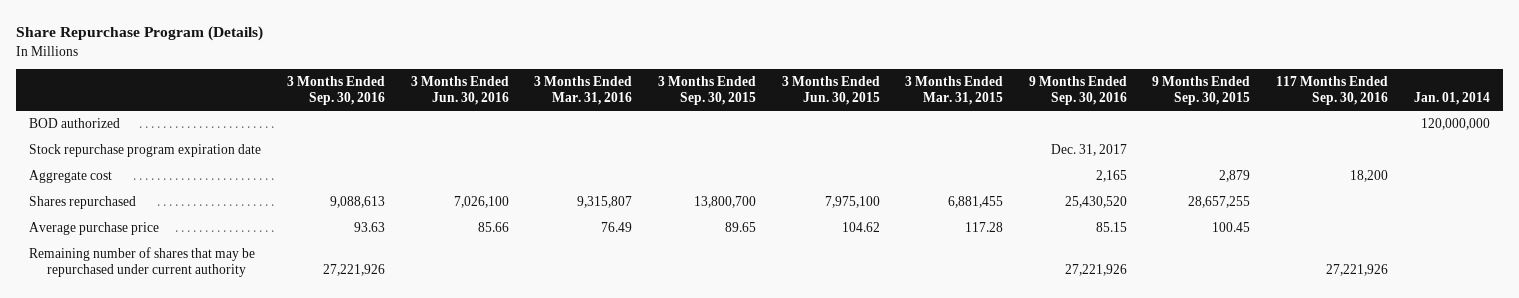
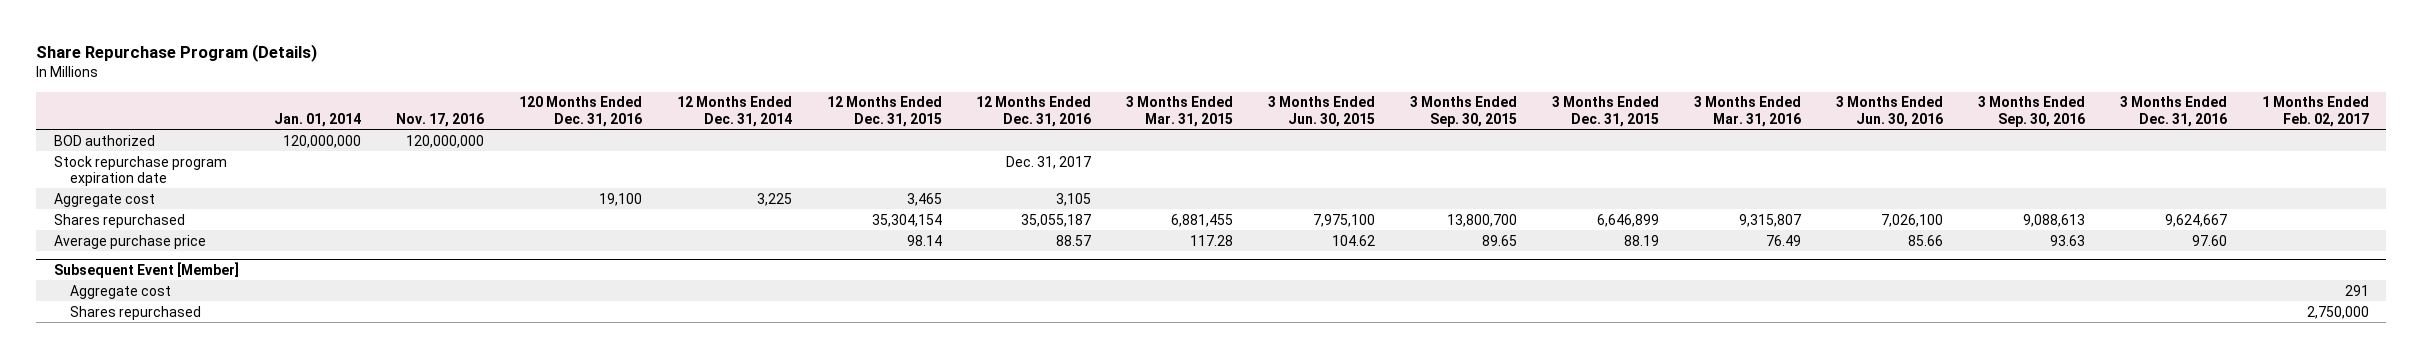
[1028,76,1127,105] 9 Months Ended Sep. 30, 2016 -> none
[1152,76,1251,105] 9 Months Ended Sep. 30, 2015 -> none
[1276,76,1389,105] 117 Months Ended Sep. 30, 2016 -> none
none -> [395,112,484,127] Nov. 17, 2016
none -> [518,96,642,127] 120 Months Ended Dec. 31, 2016
none -> [676,96,792,127] 12 Months Ended Dec. 31, 2014
none -> [826,96,942,127] 12 Months Ended Dec. 31, 2015
none -> [976,96,1092,127] 12 Months Ended Dec. 31, 2016
none -> [1552,96,1660,127] 3 Months Ended Dec. 31, 2015
none -> [2120,96,2228,127] 3 Months Ended Dec. 31, 2016
none -> [2261,96,2369,127] 1 Months Ended Feb. 02, 2017
[29,247,256,277] Remaining number of shares that may be repurchased under current authority -> none
none -> [53,261,239,278] Subsequent Event [Member]
none -> [70,284,172,299] Aggregate cost
none -> [70,305,202,320] Shares repurchased

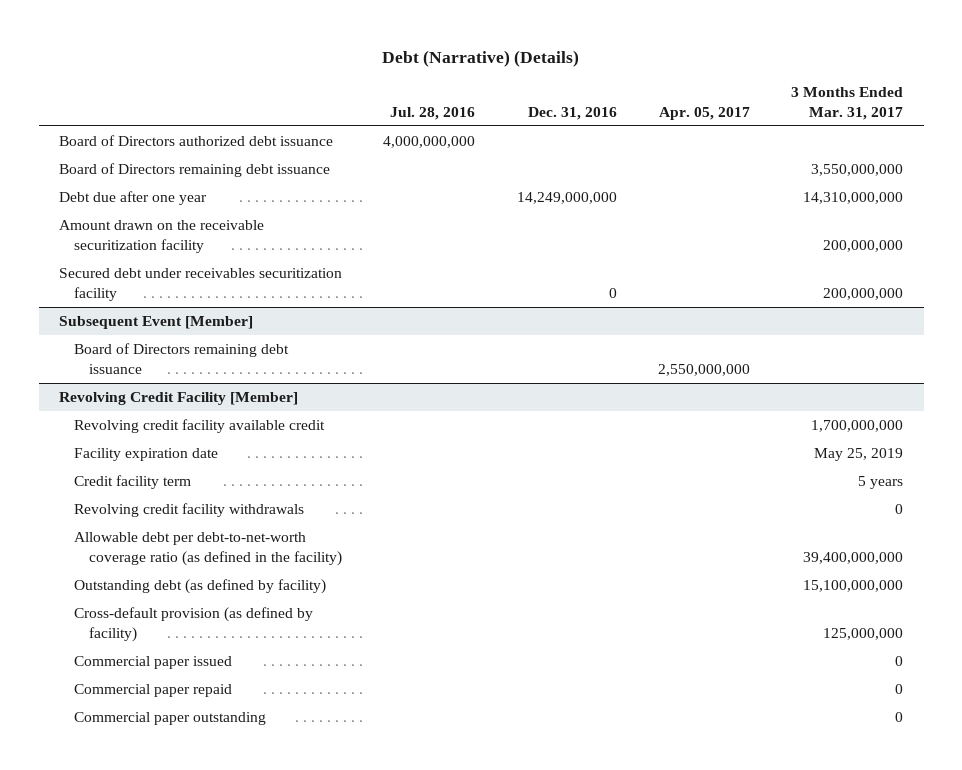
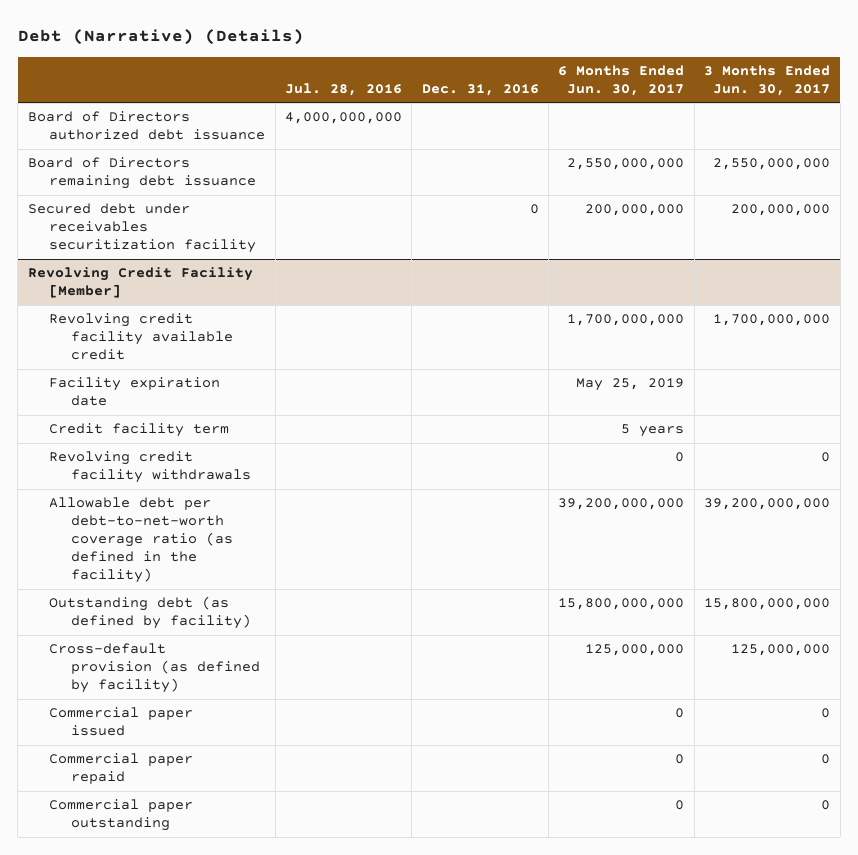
[658,106,750,120] Apr. 05, 2017 -> none
[791,86,904,120] 3 Months Ended Mar. 31, 2017 -> none
none -> [558,64,685,96] 6 Months Ended Jun. 30, 2017
none -> [704,64,831,96] 3 Months Ended Jun. 30, 2017
[59,190,208,205] Debt due after one year -> none
[59,219,265,253] Amount drawn on the receivable securitization facility -> none
[59,315,254,329] Subsequent Event [Member] -> none
[74,342,290,374] Board of Directors remaining debt issuance -> none

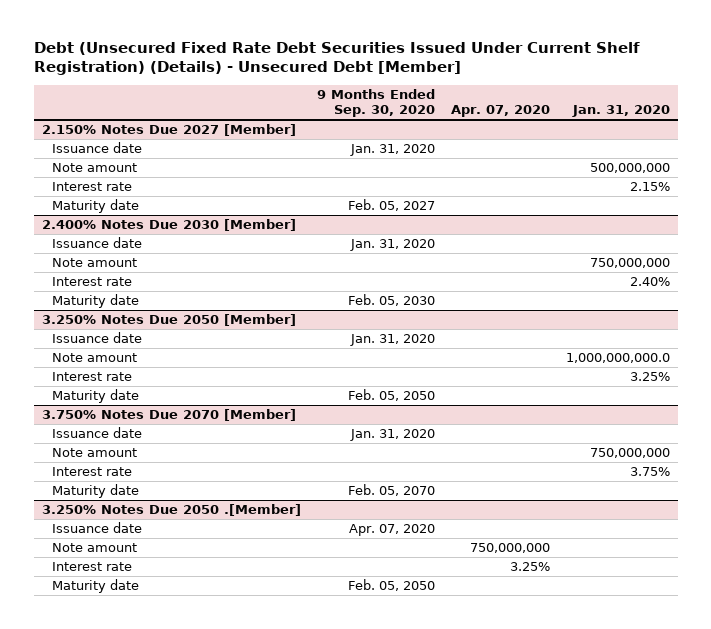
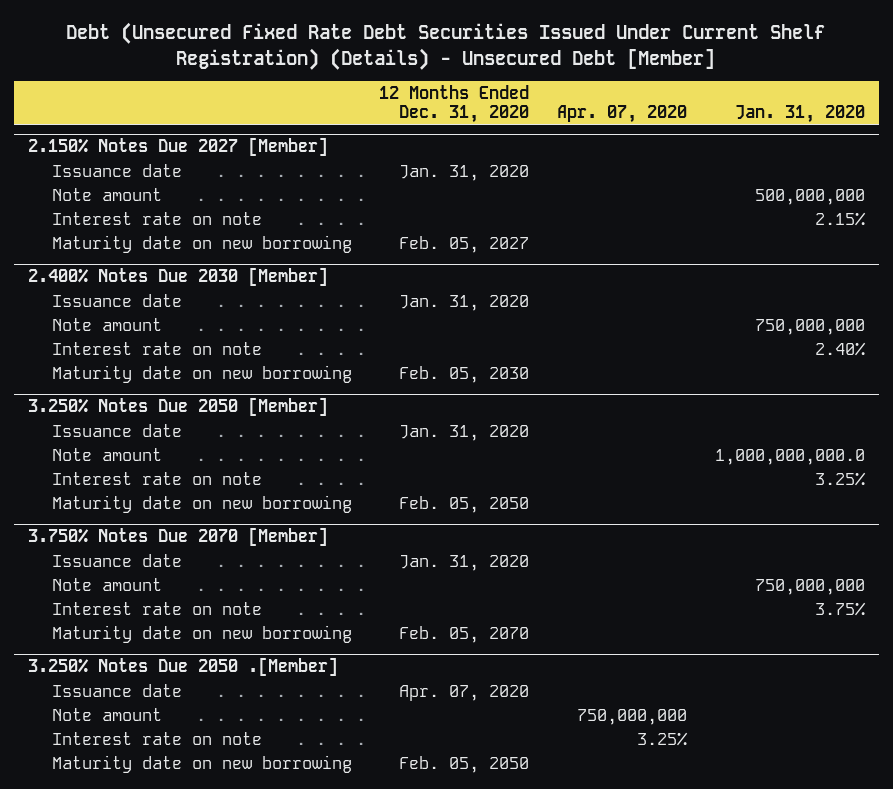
[316,89,435,118] 9 Months Ended Sep. 30, 2020 -> none
none -> [379,84,530,124] 12 Months Ended Dec. 31, 2020
[51,182,132,192] Interest rate -> [51,211,262,225] Interest rate on note
[51,199,139,214] Maturity date -> [51,234,352,253] Maturity date on new borrowing
[51,277,132,287] Interest rate -> [51,341,262,355] Interest rate on note
[51,294,139,309] Maturity date -> [51,364,352,383] Maturity date on new borrowing
[51,372,132,382] Interest rate -> [51,471,262,485] Interest rate on note
[51,389,139,404] Maturity date -> [51,494,352,513] Maturity date on new borrowing
[51,467,132,477] Interest rate -> [51,601,262,615] Interest rate on note
[51,484,139,499] Maturity date -> [51,624,352,643] Maturity date on new borrowing
[51,562,132,572] Interest rate -> [51,731,262,745] Interest rate on note
[51,579,139,594] Maturity date -> [51,754,352,773] Maturity date on new borrowing

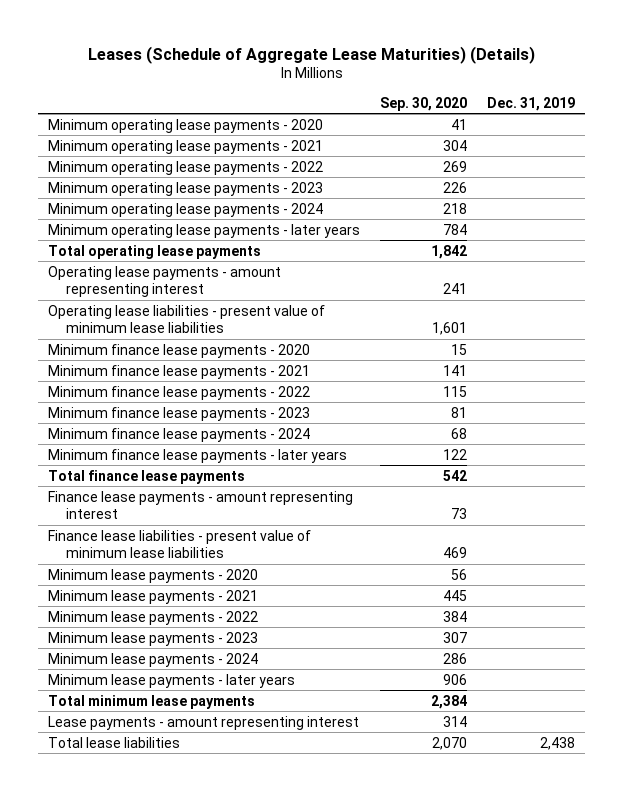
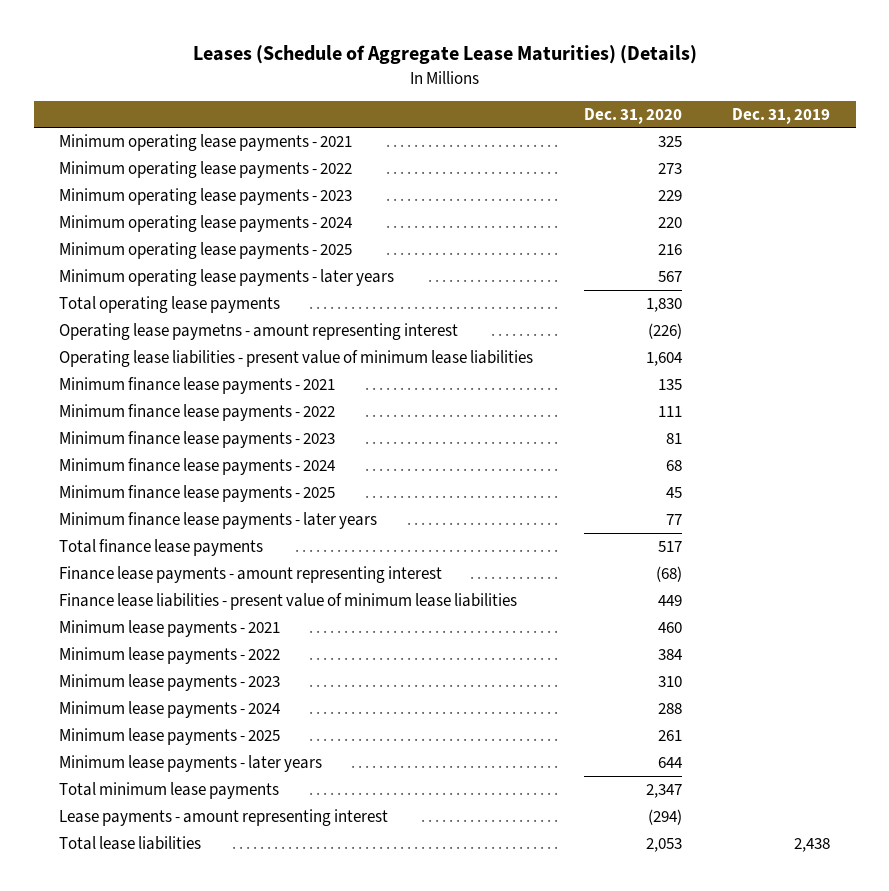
[380,96,468,111] Sep. 30, 2020 -> none
none -> [583,107,682,124] Dec. 31, 2020
[48,118,324,133] Minimum operating lease payments - 2020 -> none
none -> [59,241,353,259] Minimum operating lease payments - 2025
[48,265,282,297] Operating lease payments - amount representing interest -> [59,322,459,340] Operating lease paymetns - amount representing interest
[48,343,311,358] Minimum finance lease payments - 2020 -> none
none -> [59,484,336,502] Minimum finance lease payments - 2025
[48,568,259,583] Minimum lease payments - 2020 -> none
none -> [59,727,281,745] Minimum lease payments - 2025

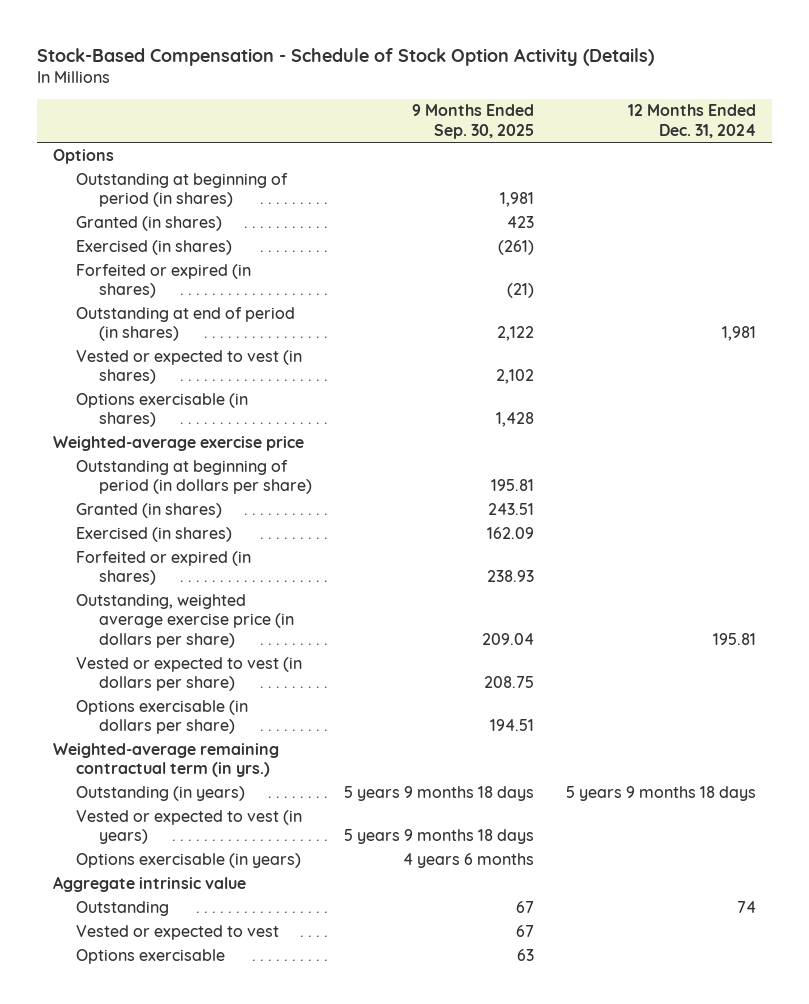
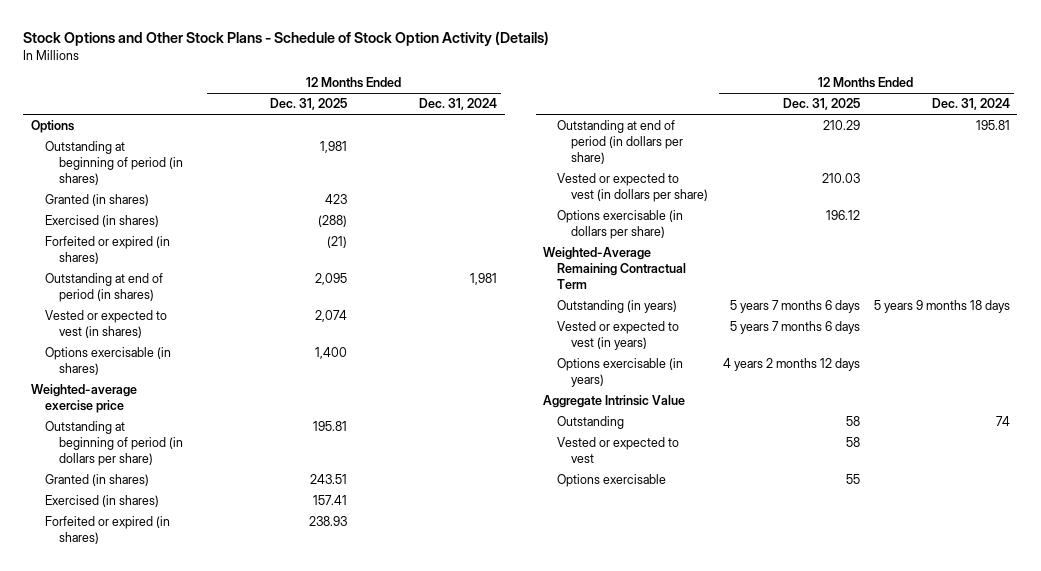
[36,47,654,66] Stock-Based Compensation - Schedule of Stock Option Activity (Details) -> [23,30,550,46] Stock Options and Other Stock Plans - Schedule of Stock Option Activity (Details)
[411,104,534,139] 9 Months Ended Sep. 30, 2025 -> none
none -> [270,98,348,111] Dec. 31, 2025
[75,593,294,648] Outstanding, weighted average exercise price (in dollars per share) -> [557,120,684,165] Outstanding at end of period (in dollars per share)
[52,742,279,778] Weighted-average remaining contractual term (in yrs.) -> [543,247,687,290] Weighted-Average Remaining Contractual Term
[52,875,246,892] Aggregate intrinsic value -> [543,395,686,409] Aggregate Intrinsic Value

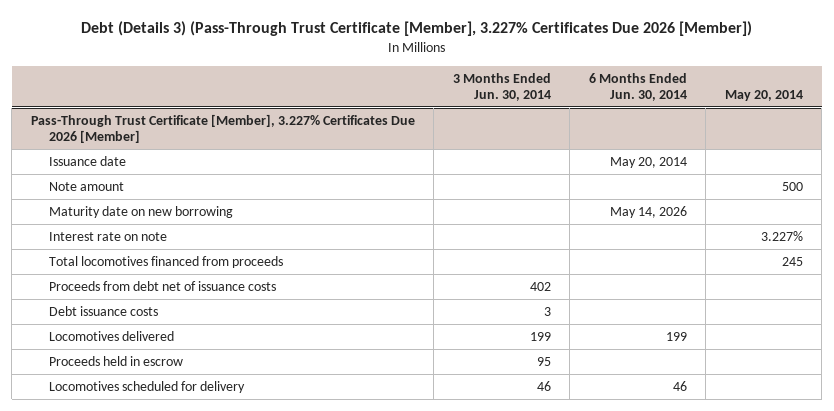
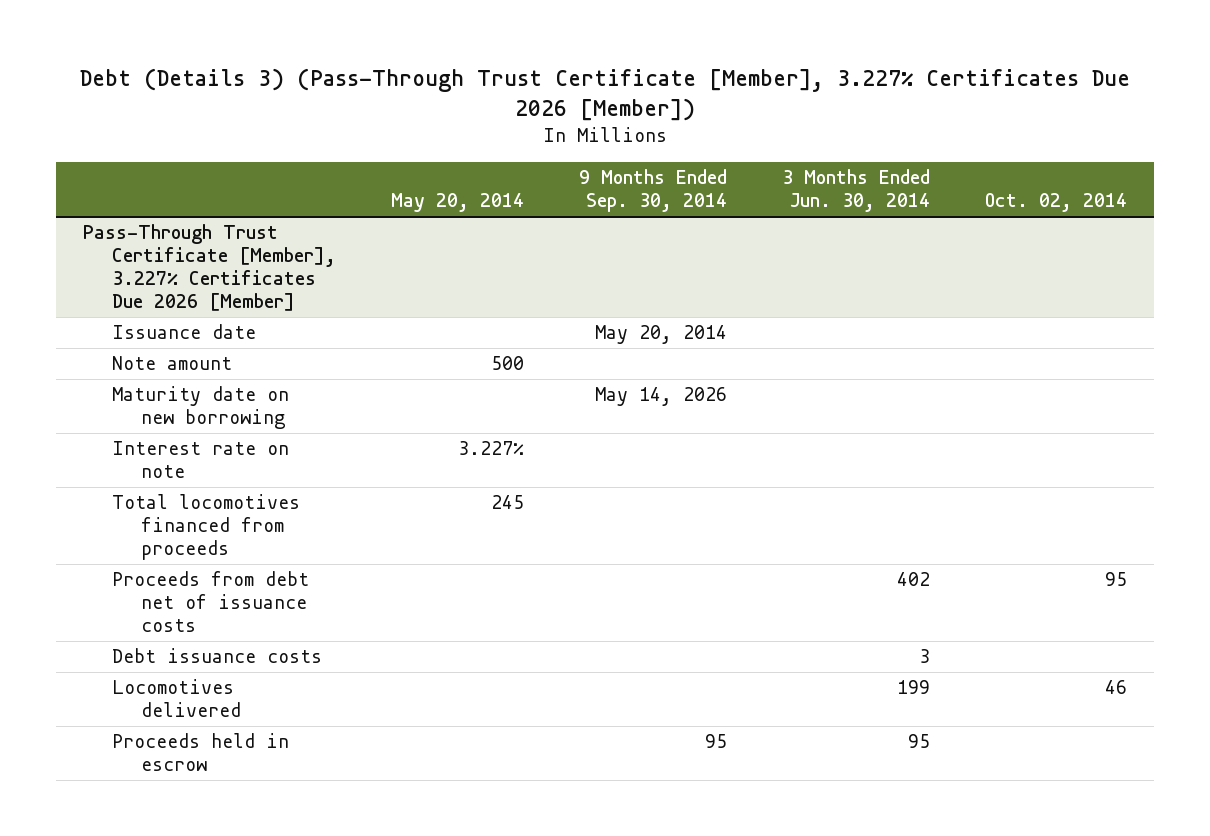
[588,72,687,101] 6 Months Ended Jun. 30, 2014 -> none
none -> [578,169,727,213] 9 Months Ended Sep. 30, 2014
none -> [984,193,1127,213] Oct. 02, 2014
[48,380,245,393] Locomotives scheduled for delivery -> none

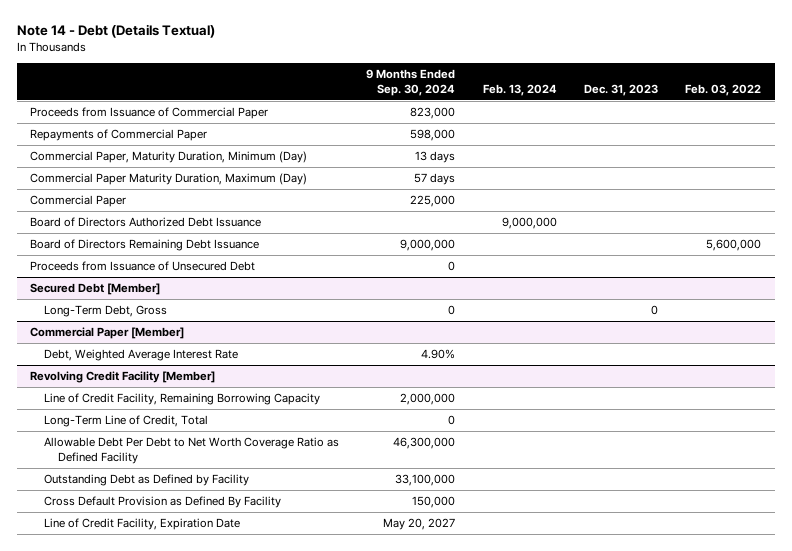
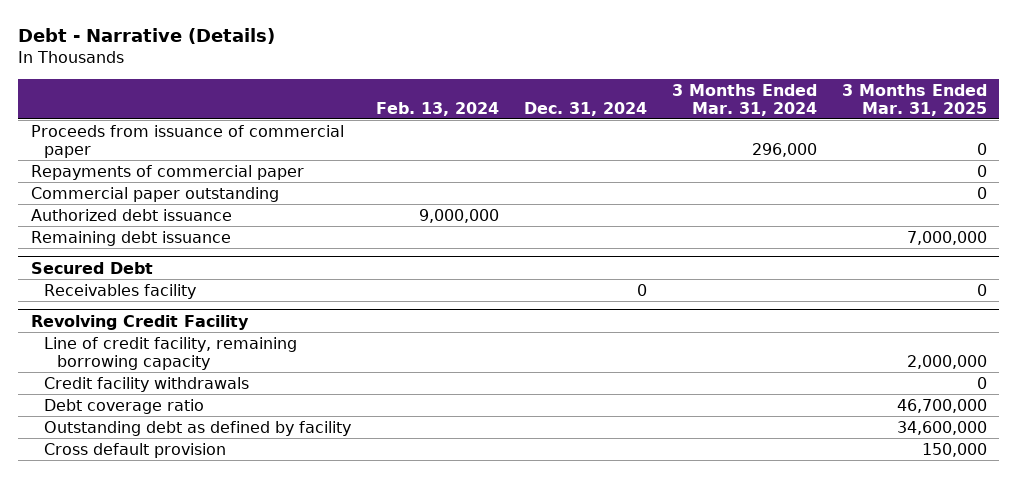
[16,24,215,39] Note 14 - Debt (Details Textual) -> [18,28,276,45] Debt - Narrative (Details)
[366,68,456,96] 9 Months Ended Sep. 30, 2024 -> none
[583,83,658,96] Dec. 31, 2023 -> none
[685,83,762,96] Feb. 03, 2022 -> none
none -> [523,101,647,116] Dec. 31, 2024
none -> [671,83,817,116] 3 Months Ended Mar. 31, 2024
none -> [841,83,987,116] 3 Months Ended Mar. 31, 2025
[30,151,308,164] Commercial Paper, Maturity Duration, Minimum (Day) -> none
[30,173,308,186] Commercial Paper Maturity Duration, Maximum (Day) -> none
[30,261,256,272] Proceeds from Issuance of Unsecured Debt -> none
[30,327,185,340] Commercial Paper [Member] -> none
[44,349,239,362] Debt, Weighted Average Interest Rate -> none
[44,518,241,531] Line of Credit Facility, Expiration Date -> none
[30,107,269,120] Proceeds from Issuance of Commercial Paper -> [30,124,344,158] Proceeds from issuance of commercial paper
[30,129,208,142] Repayments of Commercial Paper -> [30,164,304,180] Repayments of commercial paper
[30,195,127,208] Commercial Paper -> [30,186,279,202] Commercial paper outstanding
[30,217,262,228] Board of Directors Authorized Debt Issuance -> [30,208,232,221] Authorized debt issuance
[30,239,260,252] Board of Directors Remaining Debt Issuance -> [30,230,231,246] Remaining debt issuance
[30,283,161,296] Secured Debt [Member] -> [30,261,153,274] Secured Debt
[44,305,168,318] Long-Term Debt, Gross -> [43,283,196,299] Receivables facility
[30,371,216,384] Revolving Credit Facility [Member] -> [30,314,249,330] Revolving Credit Facility
[44,393,321,406] Line of Credit Facility, Remaining Borrowing Capacity -> [43,336,297,370] Line of credit facility, remaining borrowing capacity
[44,415,209,428] Long-Term Line of Credit, Total -> [43,376,249,392] Credit facility withdrawals
[44,437,340,464] Allowable Debt Per Debt to Net Worth Coverage Ratio as Defined Facility -> [43,398,204,414] Debt coverage ratio
[44,474,250,487] Outstanding Debt as Defined by Facility -> [43,420,351,436] Outstanding debt as defined by facility
[44,496,282,509] Cross Default Provision as Defined By Facility -> [43,442,226,458] Cross default provision

